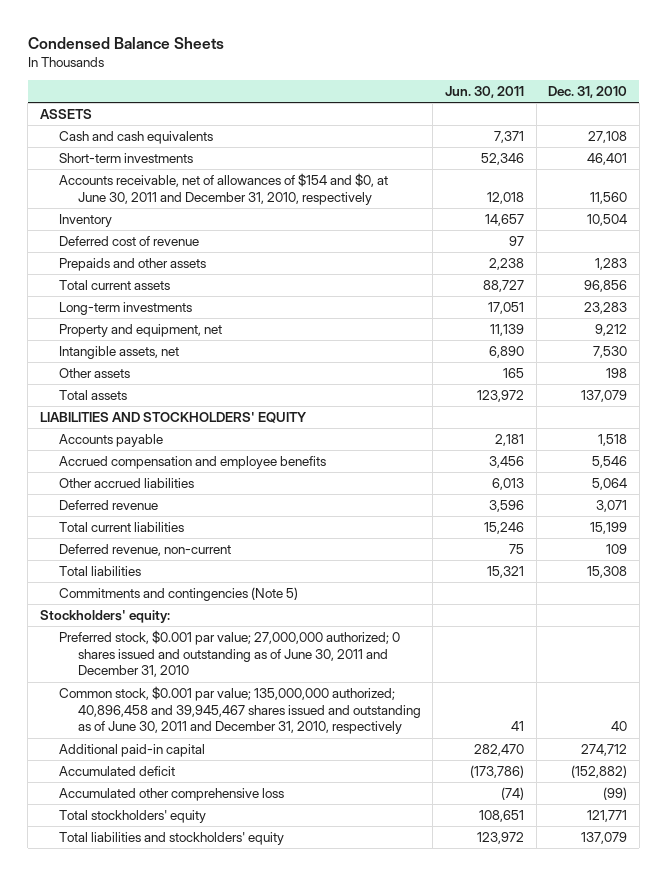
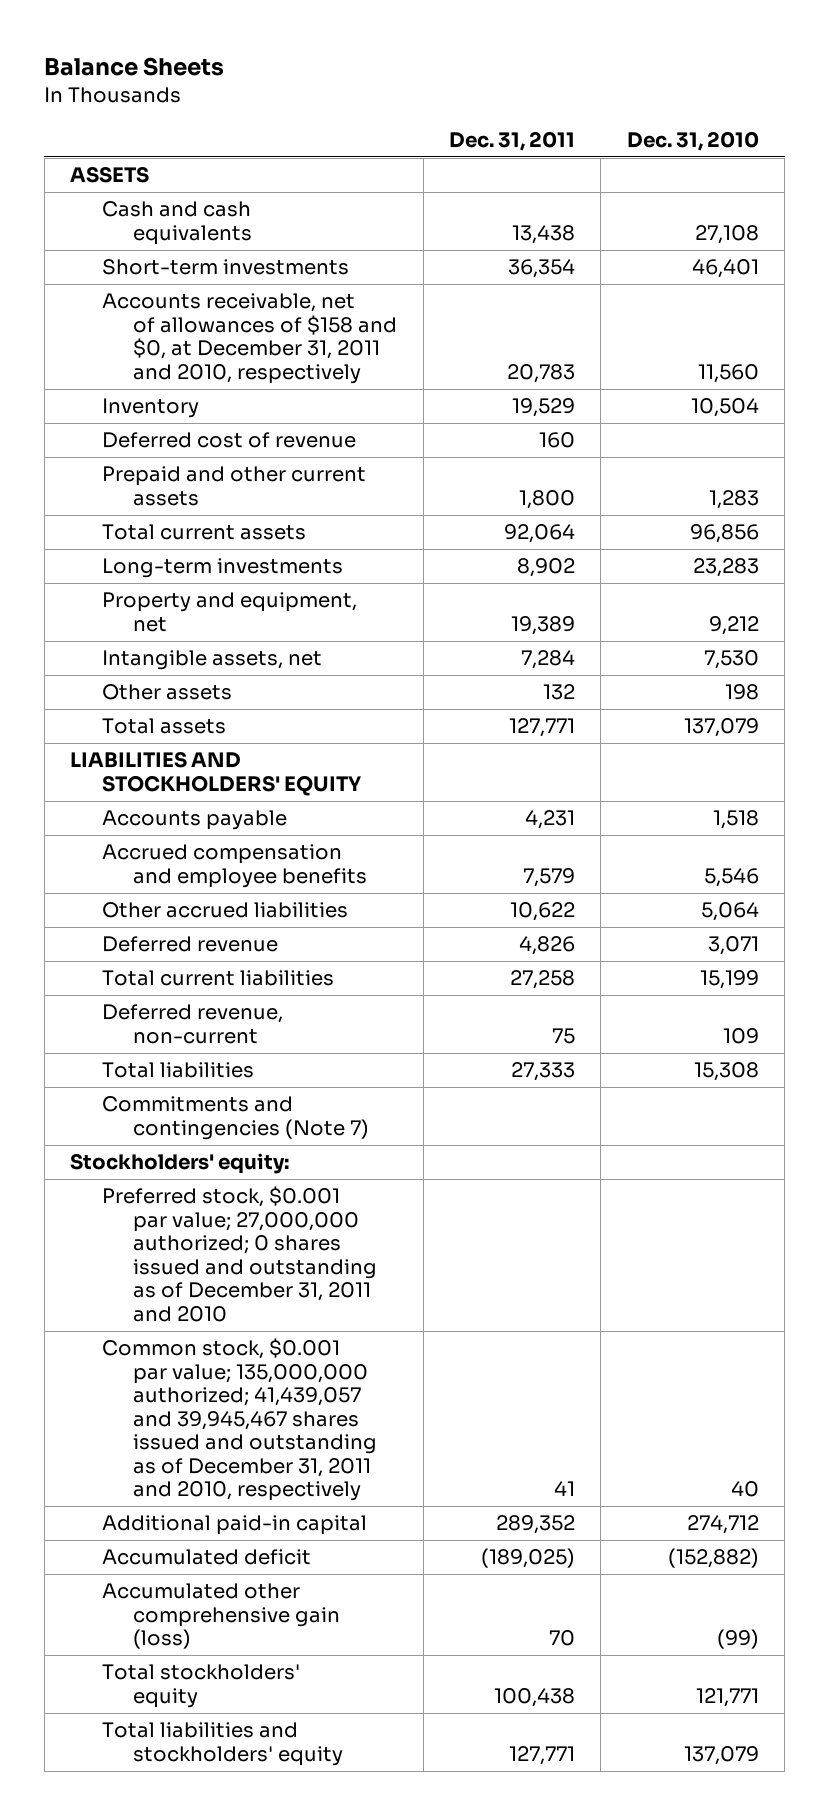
[27,36,224,49] Condensed Balance Sheets -> [44,57,225,77] Balance Sheets
[444,86,524,99] Jun. 30, 2011 -> none
none -> [449,130,576,151] Dec. 31, 2011
[58,173,388,205] Accounts receivable, net of allowances of $154 and $0, at June 30, 2011 and December 31, 2010, respectively -> [101,293,398,384] Accounts receivable, net of allowances of $158 and $0, at December 31, 2011 and 2010, respectively
[58,258,206,272] Prepaids and other assets -> [101,466,366,506] Prepaid and other current assets
[58,587,298,602] Commitments and contingencies (Note 5) -> [101,1096,370,1140] Commitments and contingencies (Note 7)
[58,630,400,678] Preferred stock, $0.001 par value; 27,000,000 authorized; 0 shares issued and outstanding as of June 30, 2011 and December 31, 2010 -> [101,1186,378,1322] Preferred stock, $0.001 par value; 27,000,000 authorized; 0 shares issued and outstanding as of December 31, 2011 and 2010
[58,686,421,735] Common stock, $0.001 par value; 135,000,000 authorized; 40,896,458 and 39,945,467 shares issued and outstanding as of June 30, 2011 and December 31, 2010, respectively -> [101,1338,378,1502] Common stock, $0.001 par value; 135,000,000 authorized; 41,439,057 and 39,945,467 shares issued and outstanding as of December 31, 2011 and 2010, respectively
[58,788,284,802] Accumulated other comprehensive loss -> [101,1583,341,1650] Accumulated other comprehensive gain (loss)

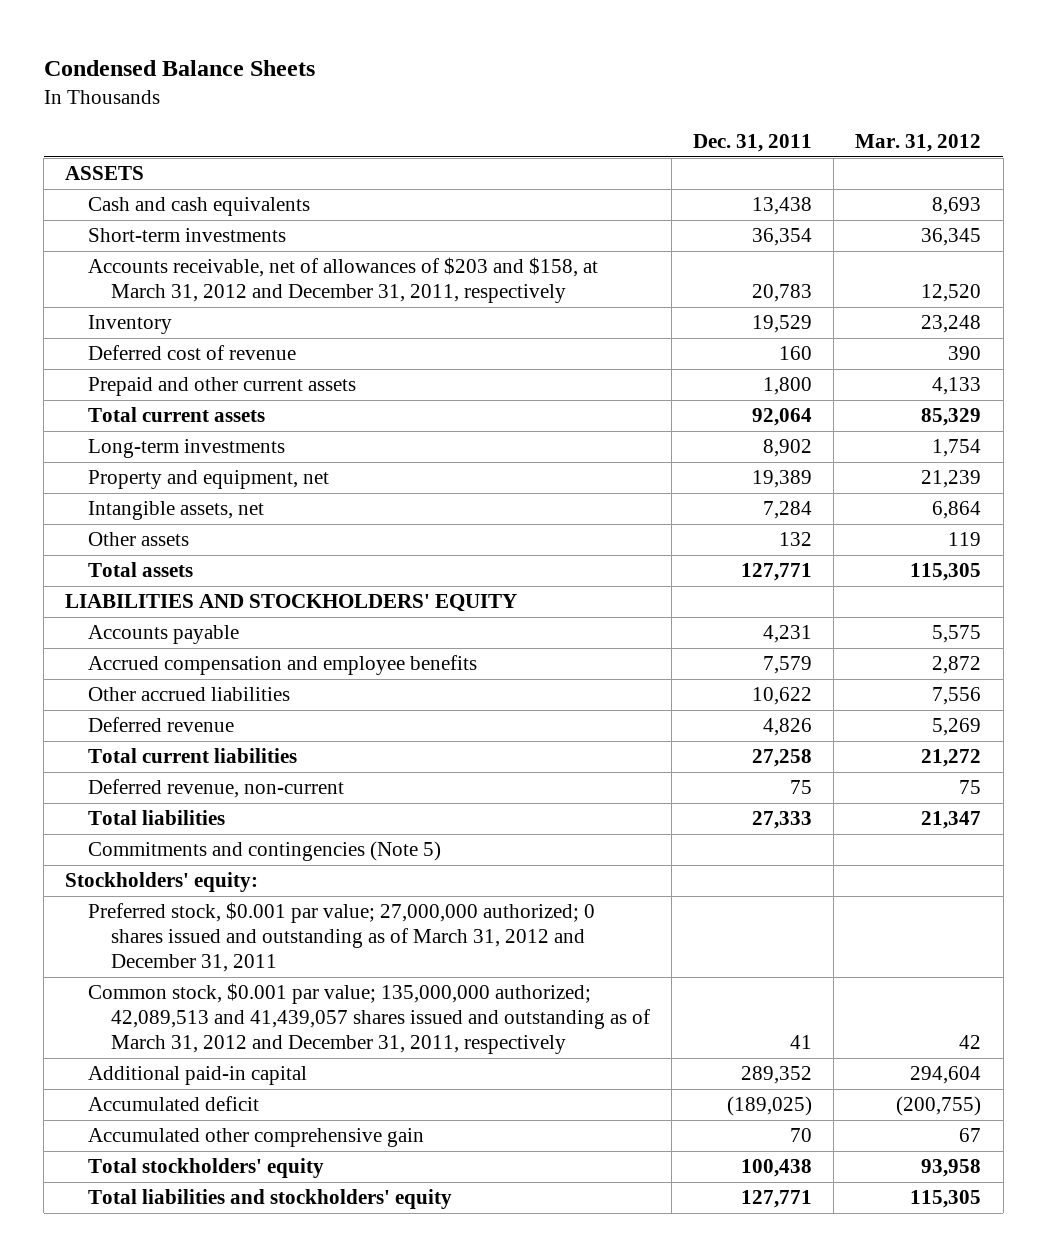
[44,57,225,77] Balance Sheets -> [43,60,315,77] Condensed Balance Sheets
[626,130,759,151] Dec. 31, 2010 -> none
none -> [855,133,982,152] Mar. 31, 2012
[101,293,398,384] Accounts receivable, net of allowances of $158 and $0, at December 31, 2011 and 2010, respectively -> [88,257,599,304] Accounts receivable, net of allowances of $203 and $158, at March 31, 2012 and December 31, 2011, respectively
[101,1096,370,1140] Commitments and contingencies (Note 7) -> [88,841,442,862] Commitments and contingencies (Note 5)
[101,1186,378,1322] Preferred stock, $0.001 par value; 27,000,000 authorized; 0 shares issued and outstanding as of December 31, 2011 and 2010 -> [88,902,596,972] Preferred stock, $0.001 par value; 27,000,000 authorized; 0 shares issued and outstanding as of March 31, 2012 and December 31, 2011
[101,1338,378,1502] Common stock, $0.001 par value; 135,000,000 authorized; 41,439,057 and 39,945,467 shares issued and outstanding as of December 31, 2011 and 2010, respectively -> [88,983,650,1054] Common stock, $0.001 par value; 135,000,000 authorized; 42,089,513 and 41,439,057 shares issued and outstanding as of March 31, 2012 and December 31, 2011, respectively
[101,1583,341,1650] Accumulated other comprehensive gain (loss) -> [88,1128,425,1148] Accumulated other comprehensive gain

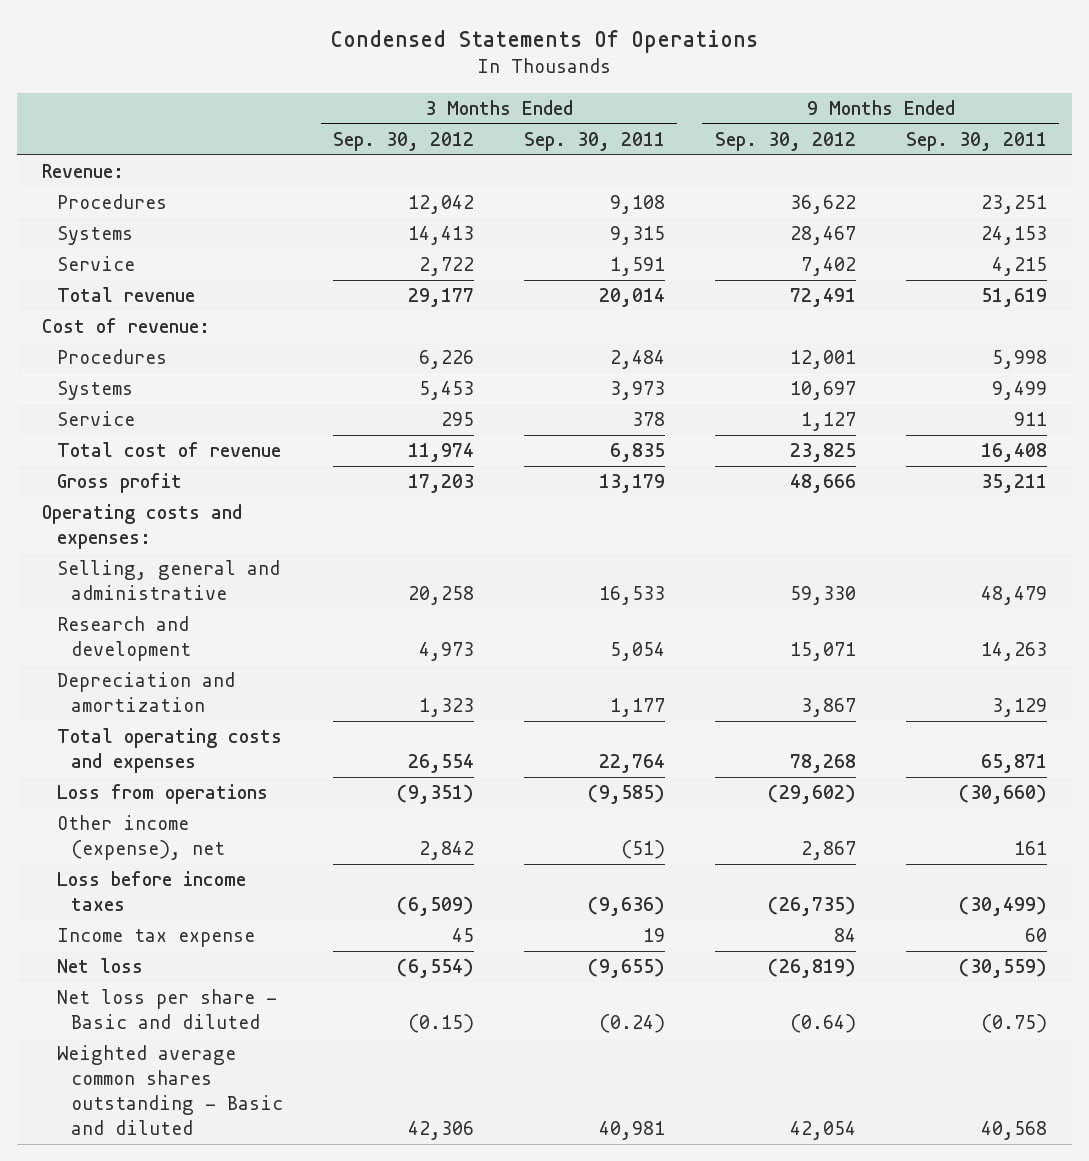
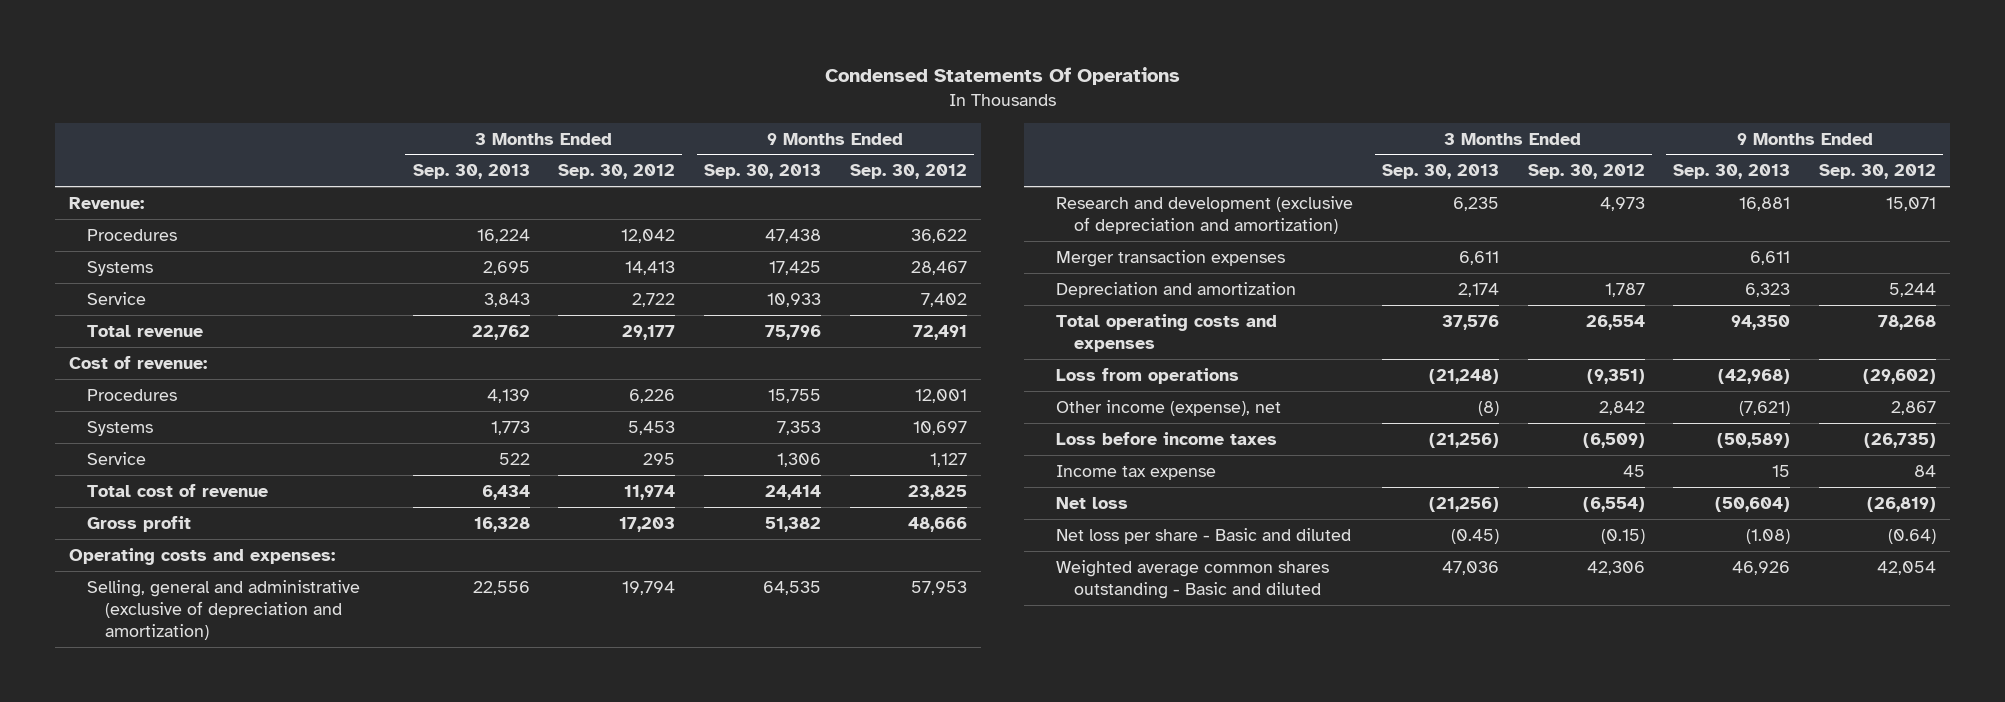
[523,131,665,151] Sep. 30, 2011 -> none
[905,131,1047,151] Sep. 30, 2011 -> none
none -> [412,164,530,180] Sep. 30, 2013
none -> [703,164,821,180] Sep. 30, 2013
[56,560,280,601] Selling, general and administrative -> [86,579,360,640] Selling, general and administrative (exclusive of depreciation and amortization)
[408,586,475,606] 20,258 -> [622,580,676,595] 19,794
[789,586,856,606] 59,330 -> [910,580,967,595] 57,953
[56,616,192,662] Research and development -> [1056,195,1354,234] Research and development (exclusive of depreciation and amortization)
none -> [1056,249,1286,267] Merger transaction expenses
[419,698,475,718] 1,323 -> [1604,282,1645,297] 1,787
[800,698,856,718] 3,867 -> [1888,282,1936,297] 5,244

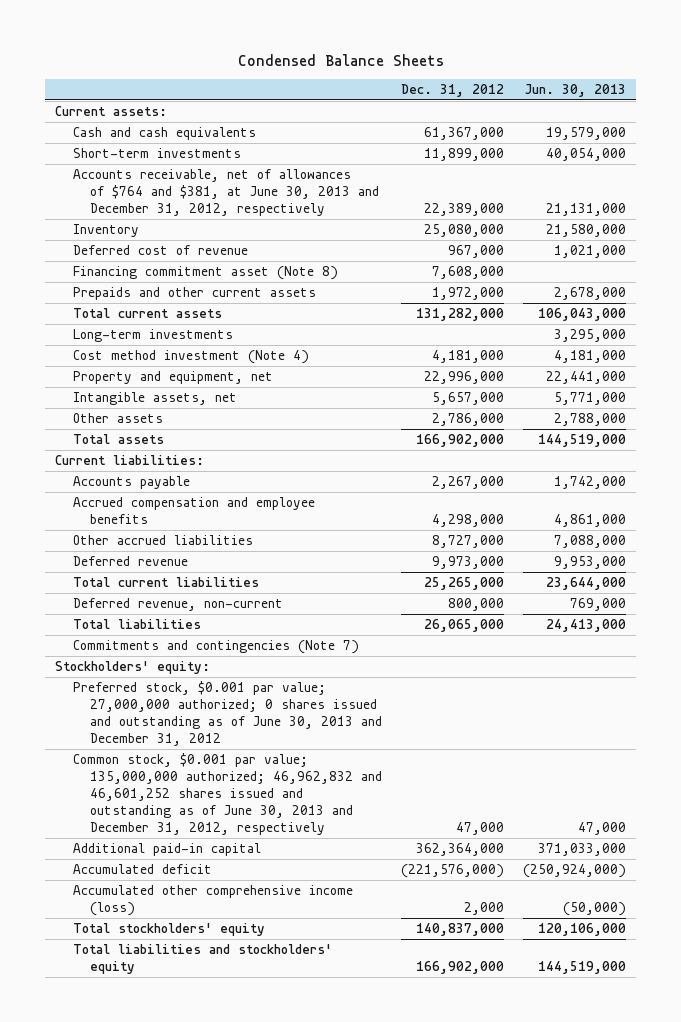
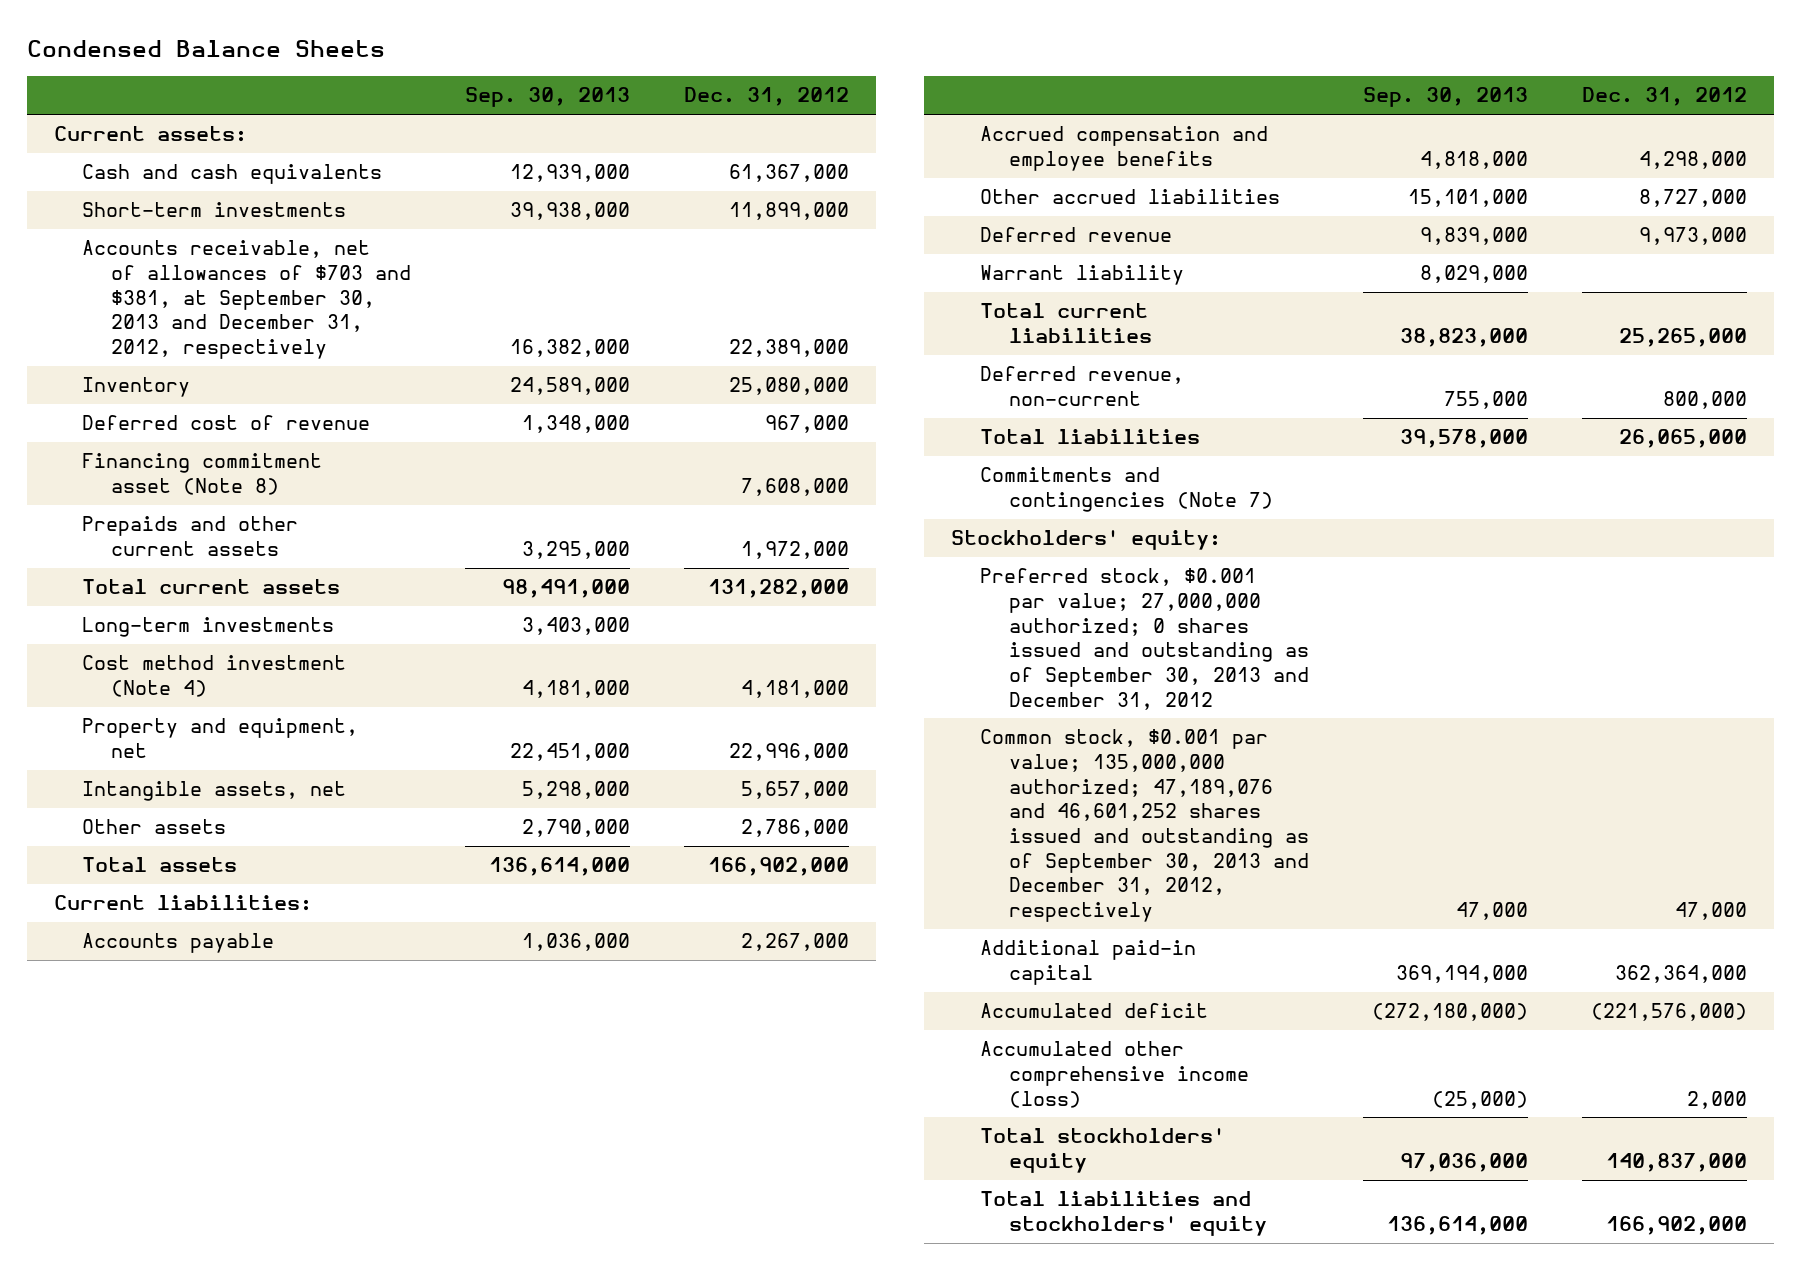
[525,84,627,98] Jun. 30, 2013 -> none
none -> [465,87,631,108] Sep. 30, 2013
[72,168,380,217] Accounts receivable, net of allowances of $764 and $381, at June 30, 2013 and December 31, 2012, respectively -> [82,240,412,360] Accounts receivable, net of allowances of $703 and $381, at September 30, 2013 and December 31, 2012, respectively
none -> [980,265,1185,286] Warrant liability
[72,680,383,747] Preferred stock, $0.001 par value; 27,000,000 authorized; 0 shares issued and outstanding as of June 30, 2013 and December 31, 2012 -> [980,568,1310,710] Preferred stock, $0.001 par value; 27,000,000 authorized; 0 shares issued and outstanding as of September 30, 2013 and December 31, 2012
[72,752,383,836] Common stock, $0.001 par value; 135,000,000 authorized; 46,962,832 and 46,601,252 shares issued and outstanding as of June 30, 2013 and December 31, 2012, respectively -> [980,729,1310,922] Common stock, $0.001 par value; 135,000,000 authorized; 47,189,076 and 46,601,252 shares issued and outstanding as of September 30, 2013 and December 31, 2012, respectively

